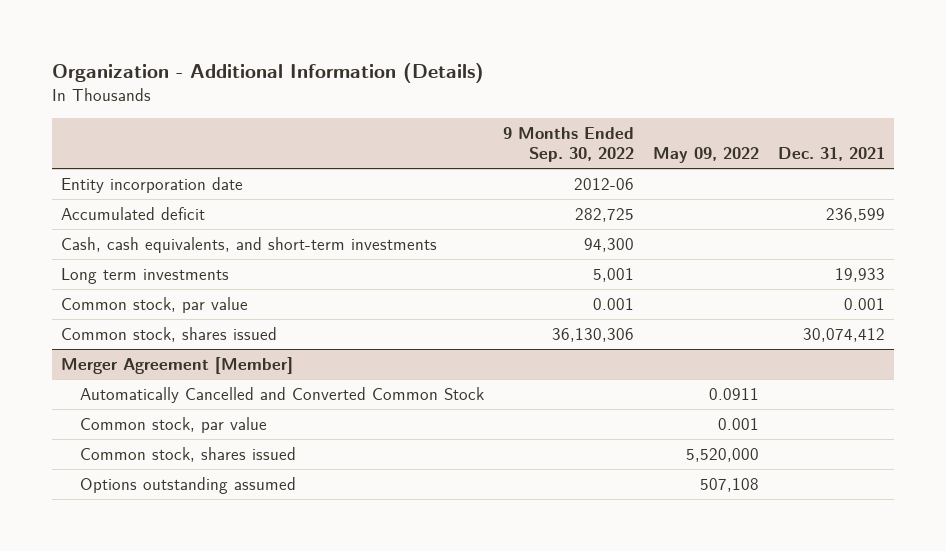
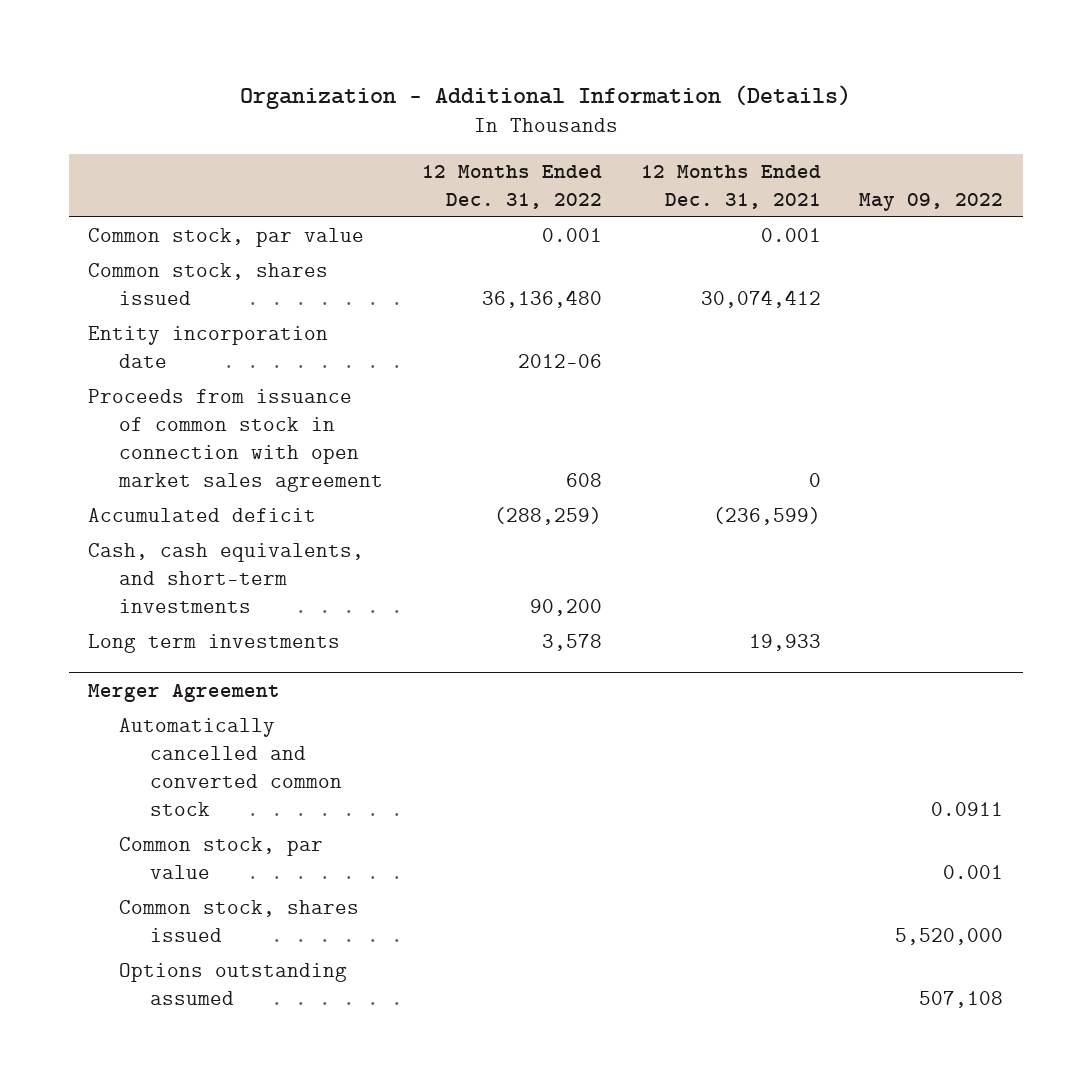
[502,126,634,162] 9 Months Ended Sep. 30, 2022 -> none
[777,146,885,161] Dec. 31, 2021 -> none
none -> [421,164,602,209] 12 Months Ended Dec. 31, 2022
none -> [640,164,821,209] 12 Months Ended Dec. 31, 2021
[61,297,249,314] Common stock, par value -> [88,228,365,248] Common stock, par value
[61,327,278,343] Common stock, shares issued -> [88,263,329,306] Common stock, shares issued
none -> [88,389,384,492] Proceeds from issuance of common stock in connection with open market sales agreement
[61,357,294,375] Merger Agreement [Member] -> [88,684,281,703] Merger Agreement
[79,387,484,404] Automatically Cancelled and Converted Common Stock -> [119,718,343,816] Automatically cancelled and converted common stock

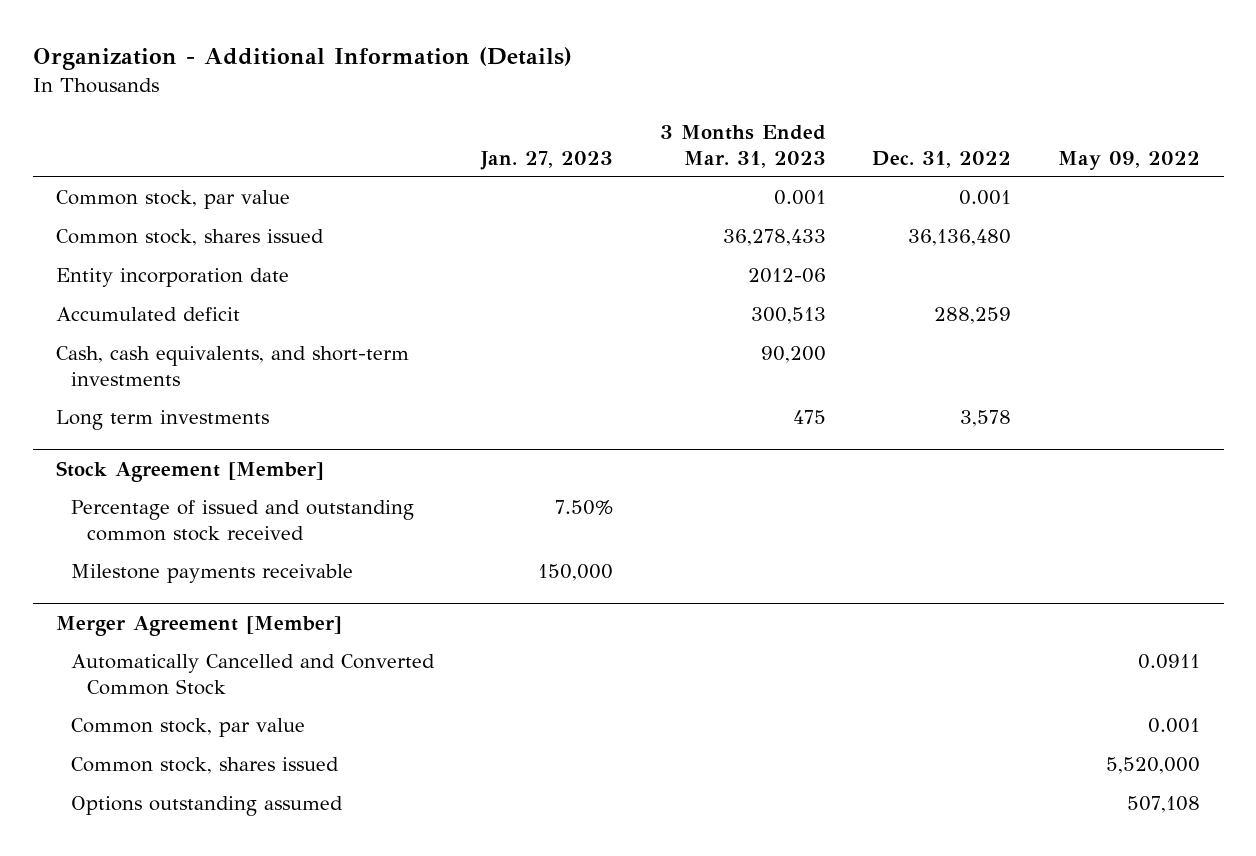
[421,164,602,209] 12 Months Ended Dec. 31, 2022 -> none
[640,164,821,209] 12 Months Ended Dec. 31, 2021 -> none
none -> [480,150,614,170] Jan. 27, 2023
none -> [659,125,826,168] 3 Months Ended Mar. 31, 2023
none -> [872,150,1012,168] Dec. 31, 2022
[88,389,384,492] Proceeds from issuance of common stock in connection with open market sales agreement -> none
none -> [55,461,324,483] Stock Agreement [Member]
none -> [71,500,415,541] Percentage of issued and outstanding common stock received
none -> [71,564,354,584] Milestone payments receivable
[88,684,281,703] Merger Agreement -> [55,616,342,637] Merger Agreement [Member]
[119,718,343,816] Automatically cancelled and converted common stock -> [71,654,436,695] Automatically Cancelled and Converted Common Stock

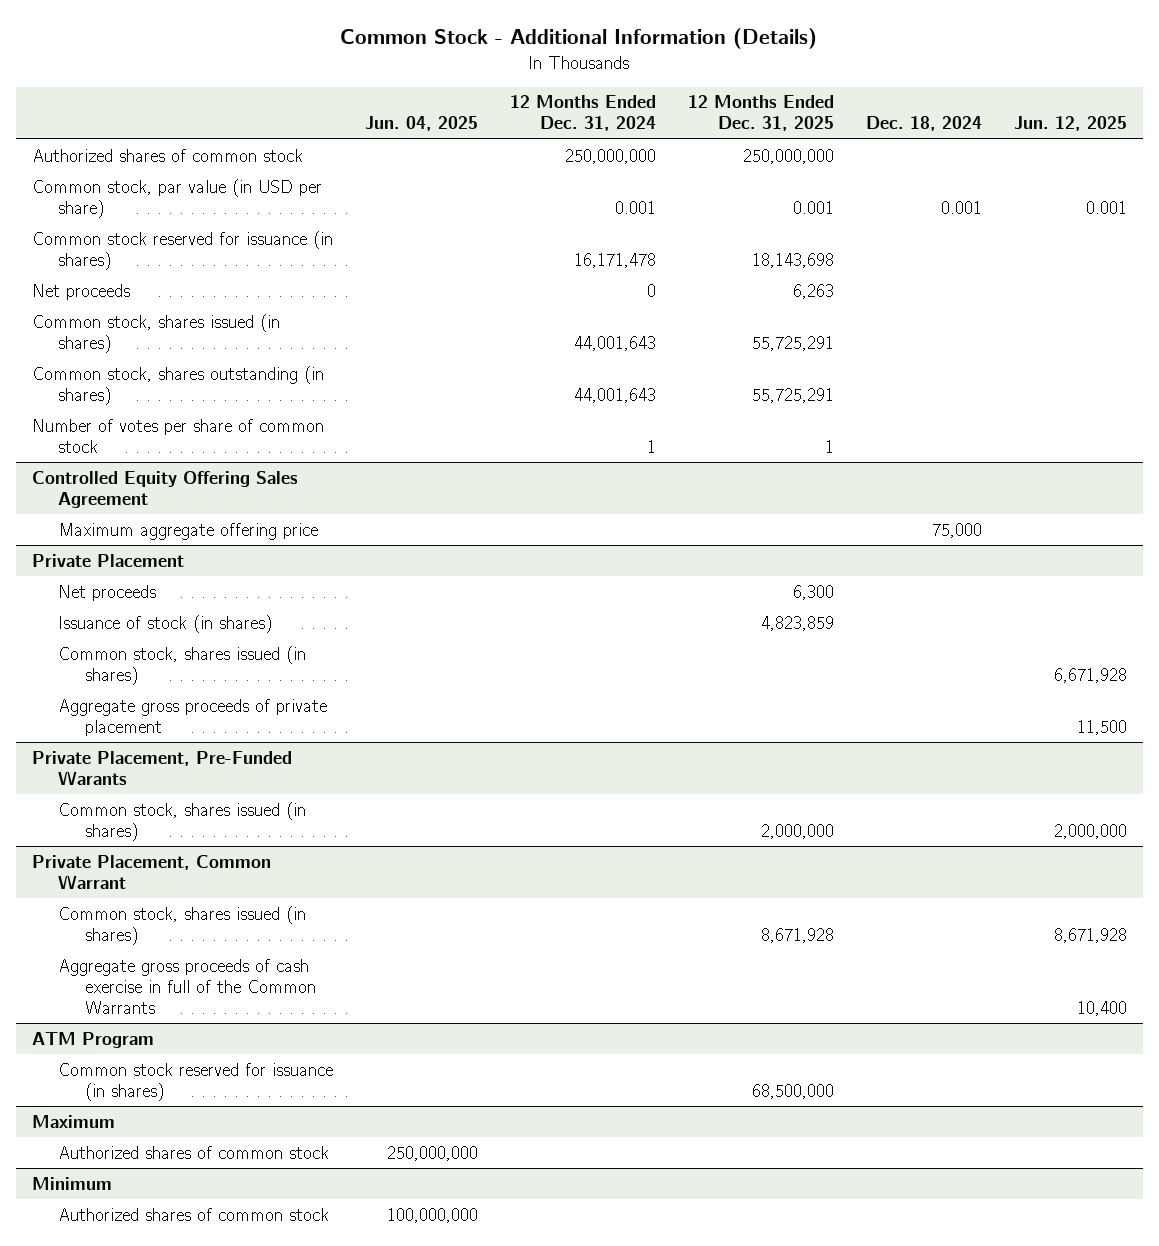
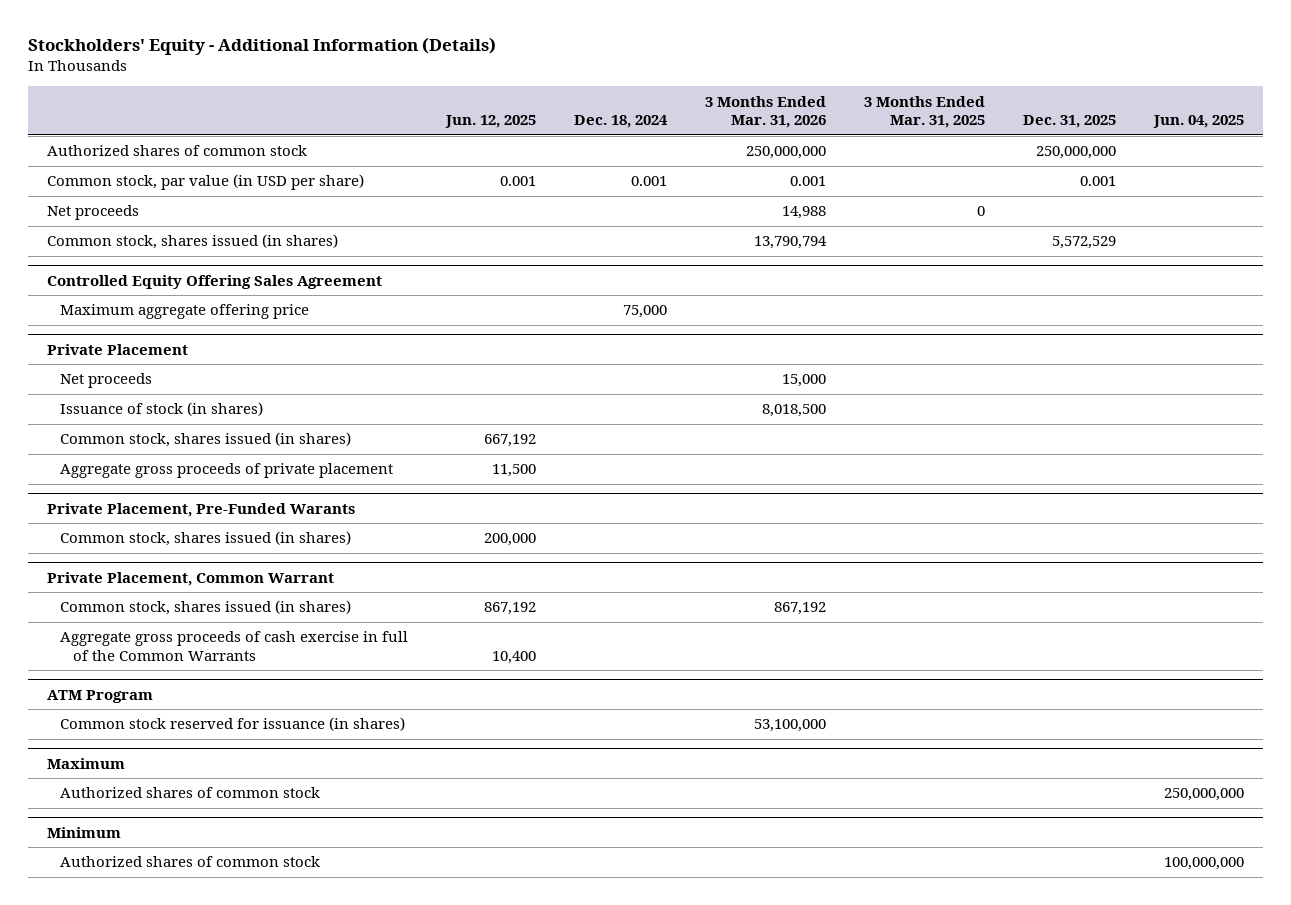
[340,28,818,50] Common Stock - Additional Information (Details) -> [28,37,497,56] Stockholders' Equity - Additional Information (Details)
[510,95,657,132] 12 Months Ended Dec. 31, 2024 -> none
[687,95,834,132] 12 Months Ended Dec. 31, 2025 -> none
none -> [705,95,827,129] 3 Months Ended Mar. 31, 2026
none -> [864,95,986,129] 3 Months Ended Mar. 31, 2025
none -> [1023,115,1117,129] Dec. 31, 2025
[32,230,334,270] Common stock reserved for issuance (in shares) -> none
[32,365,325,405] Common stock, shares outstanding (in shares) -> none
[32,418,325,453] Number of votes per share of common stock -> none
[1053,667,1127,683] 6,671,928 -> [484,434,537,448] 667,192
[1053,823,1127,839] 2,000,000 -> [484,533,537,547] 200,000
[1053,927,1127,943] 8,671,928 -> [484,602,537,616] 867,192

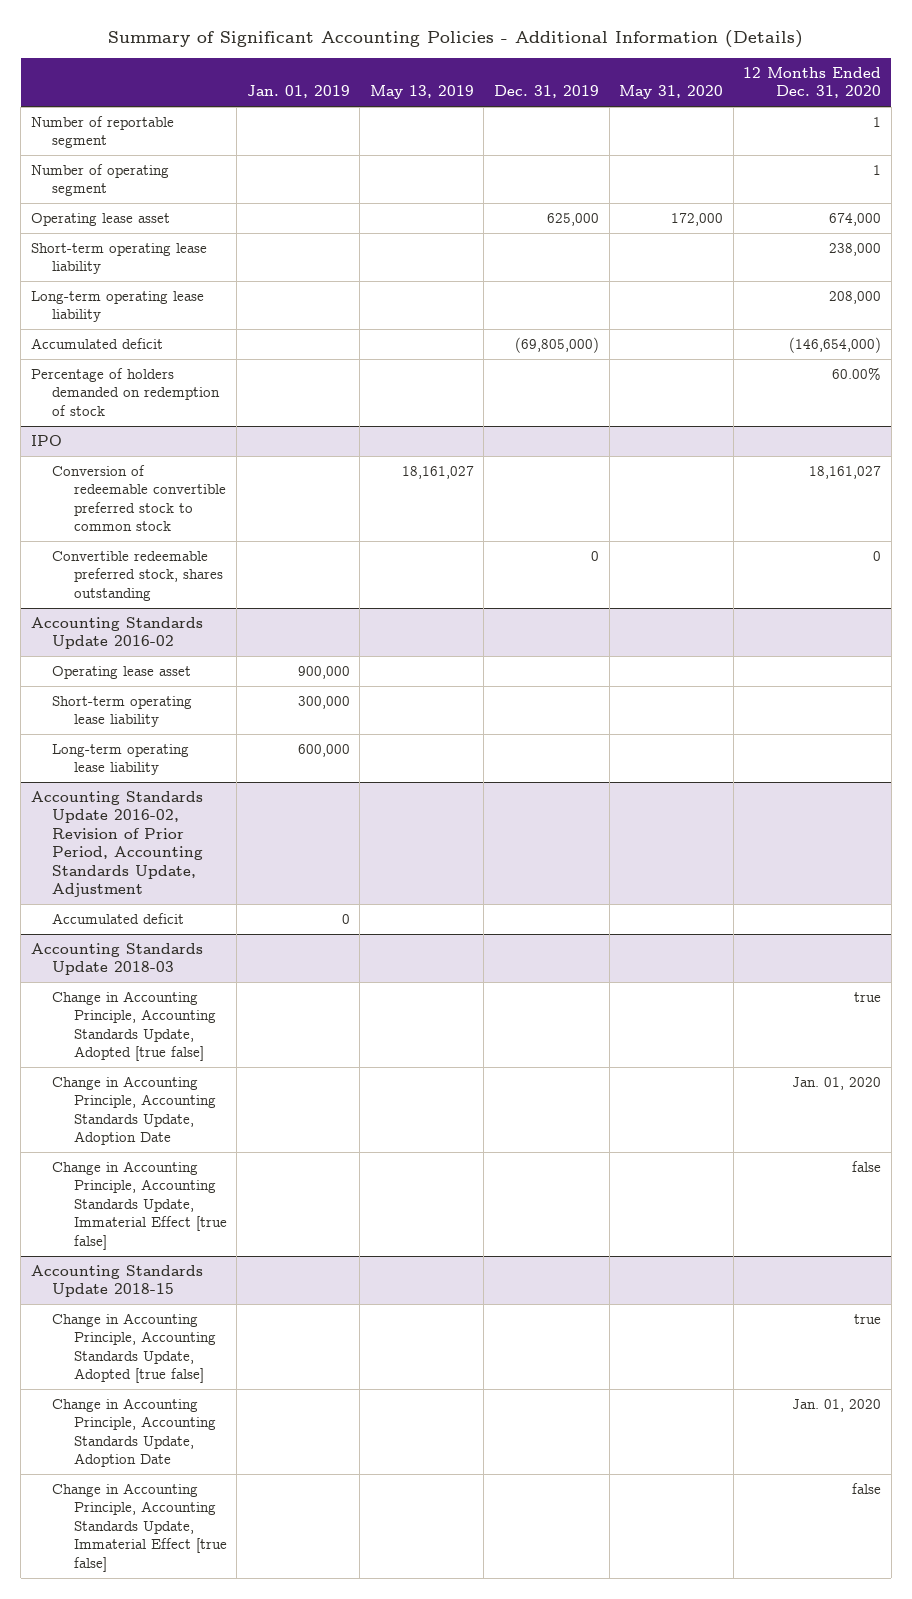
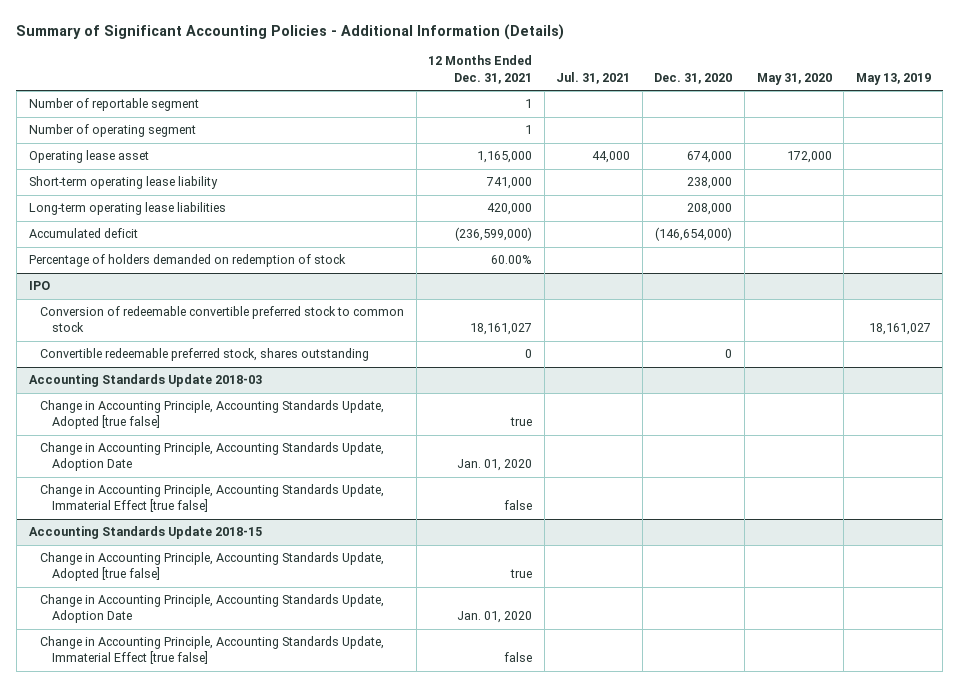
[246,85,350,99] Jan. 01, 2019 -> none
[494,85,600,99] Dec. 31, 2019 -> none
[743,66,882,99] 12 Months Ended Dec. 31, 2020 -> none
none -> [428,55,533,84] 12 Months Ended Dec. 31, 2021
none -> [556,71,631,84] Jul. 31, 2021
none -> [654,72,733,84] Dec. 31, 2020
[30,290,204,323] Long-term operating lease liability -> [28,202,226,216] Long-term operating lease liabilities
[30,616,203,650] Accounting Standards Update 2016-02 -> none
[52,665,192,679] Operating lease asset -> none
[52,695,193,728] Short-term operating lease liability -> none
[52,743,190,776] Long-term operating lease liability -> none
[30,790,204,897] Accounting Standards Update 2016-02, Revision of Prior Period, Accounting Standards Update, Adjustment -> none
[52,912,185,924] Accumulated deficit -> none

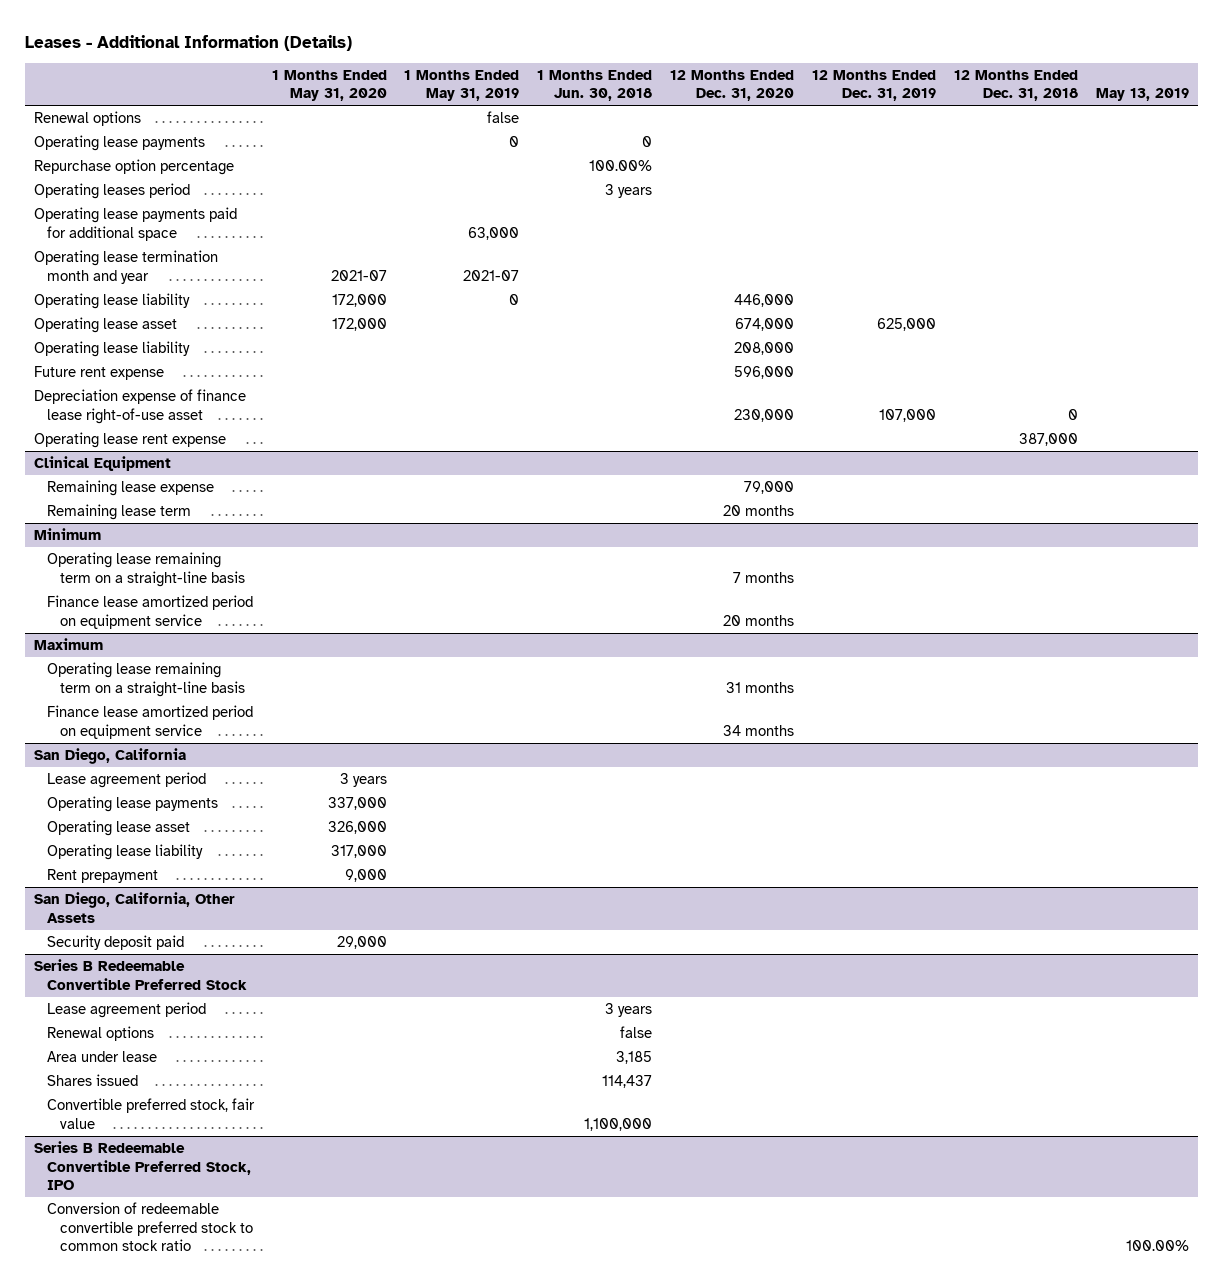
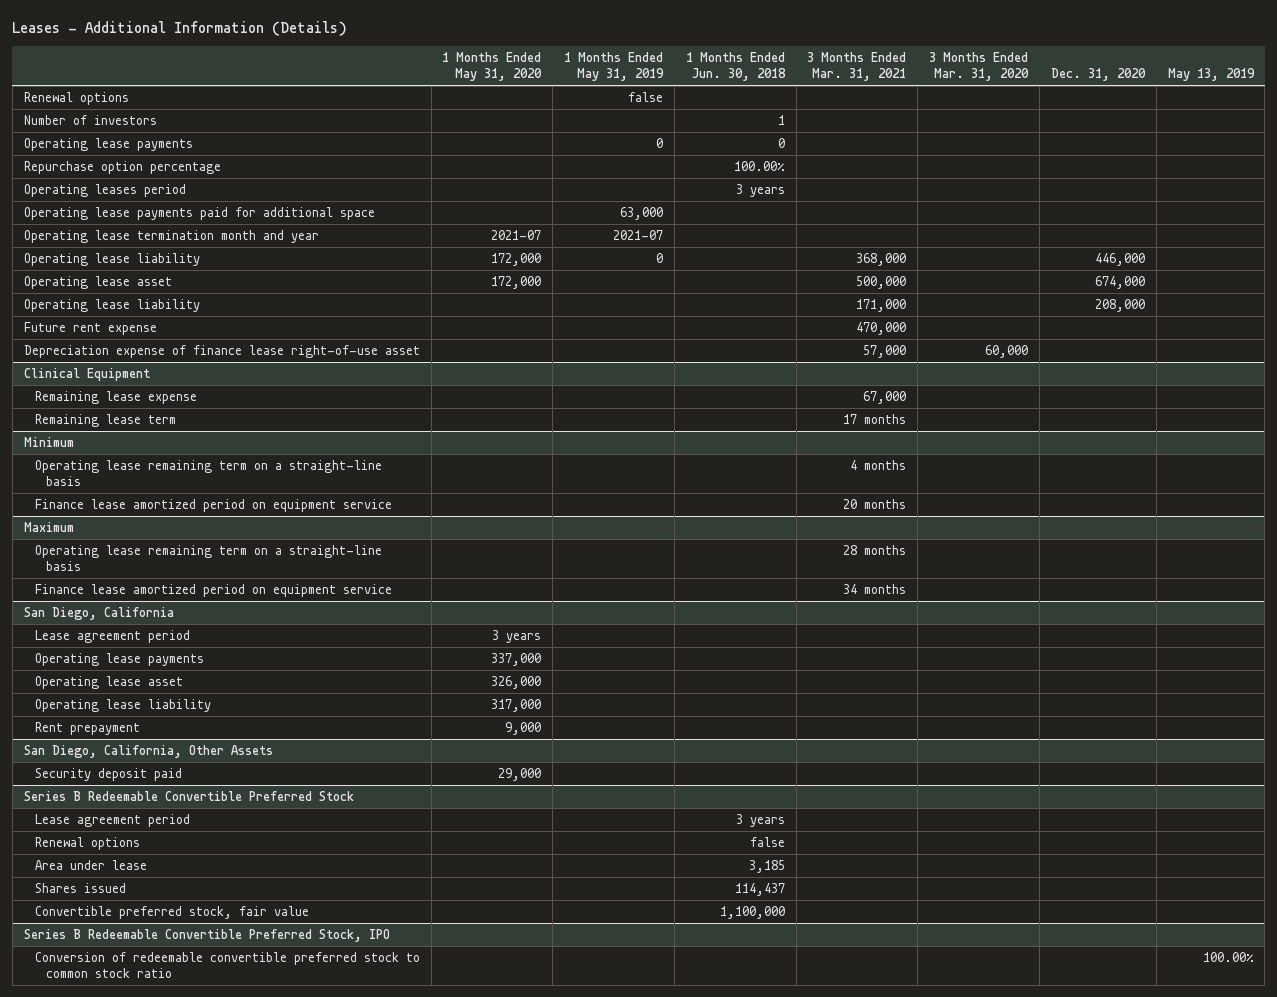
[670,69,795,102] 12 Months Ended Dec. 31, 2020 -> none
[812,69,937,102] 12 Months Ended Dec. 31, 2019 -> none
[953,69,1078,102] 12 Months Ended Dec. 31, 2018 -> none
none -> [807,51,907,82] 3 Months Ended Mar. 31, 2021
none -> [929,51,1030,82] 3 Months Ended Mar. 31, 2020
none -> [1050,68,1146,82] Dec. 31, 2020
none -> [23,115,157,126] Number of investors
[33,431,226,448] Operating lease rent expense -> none

